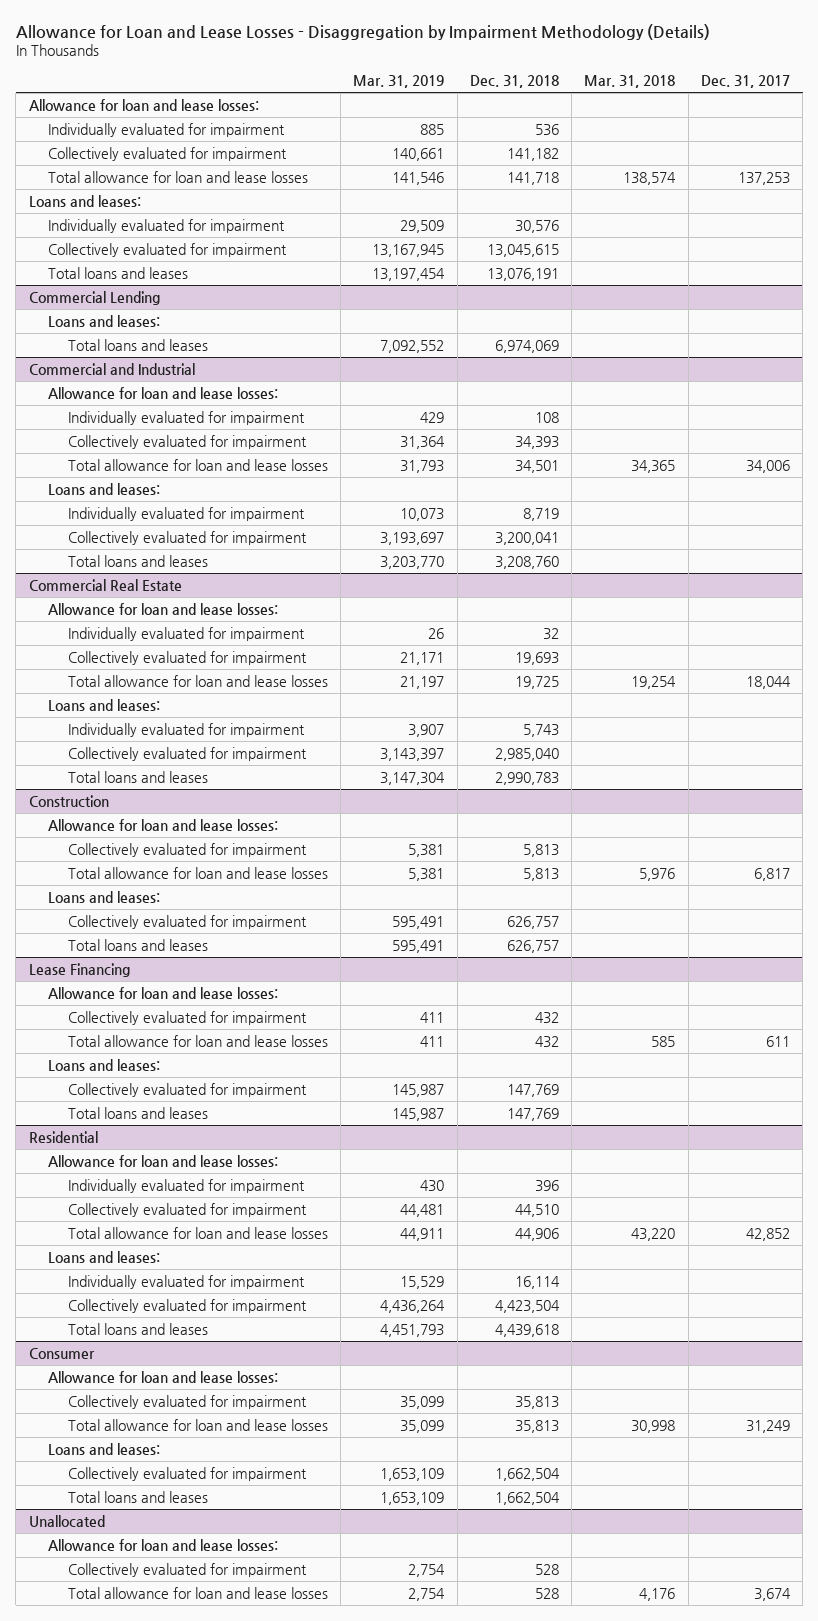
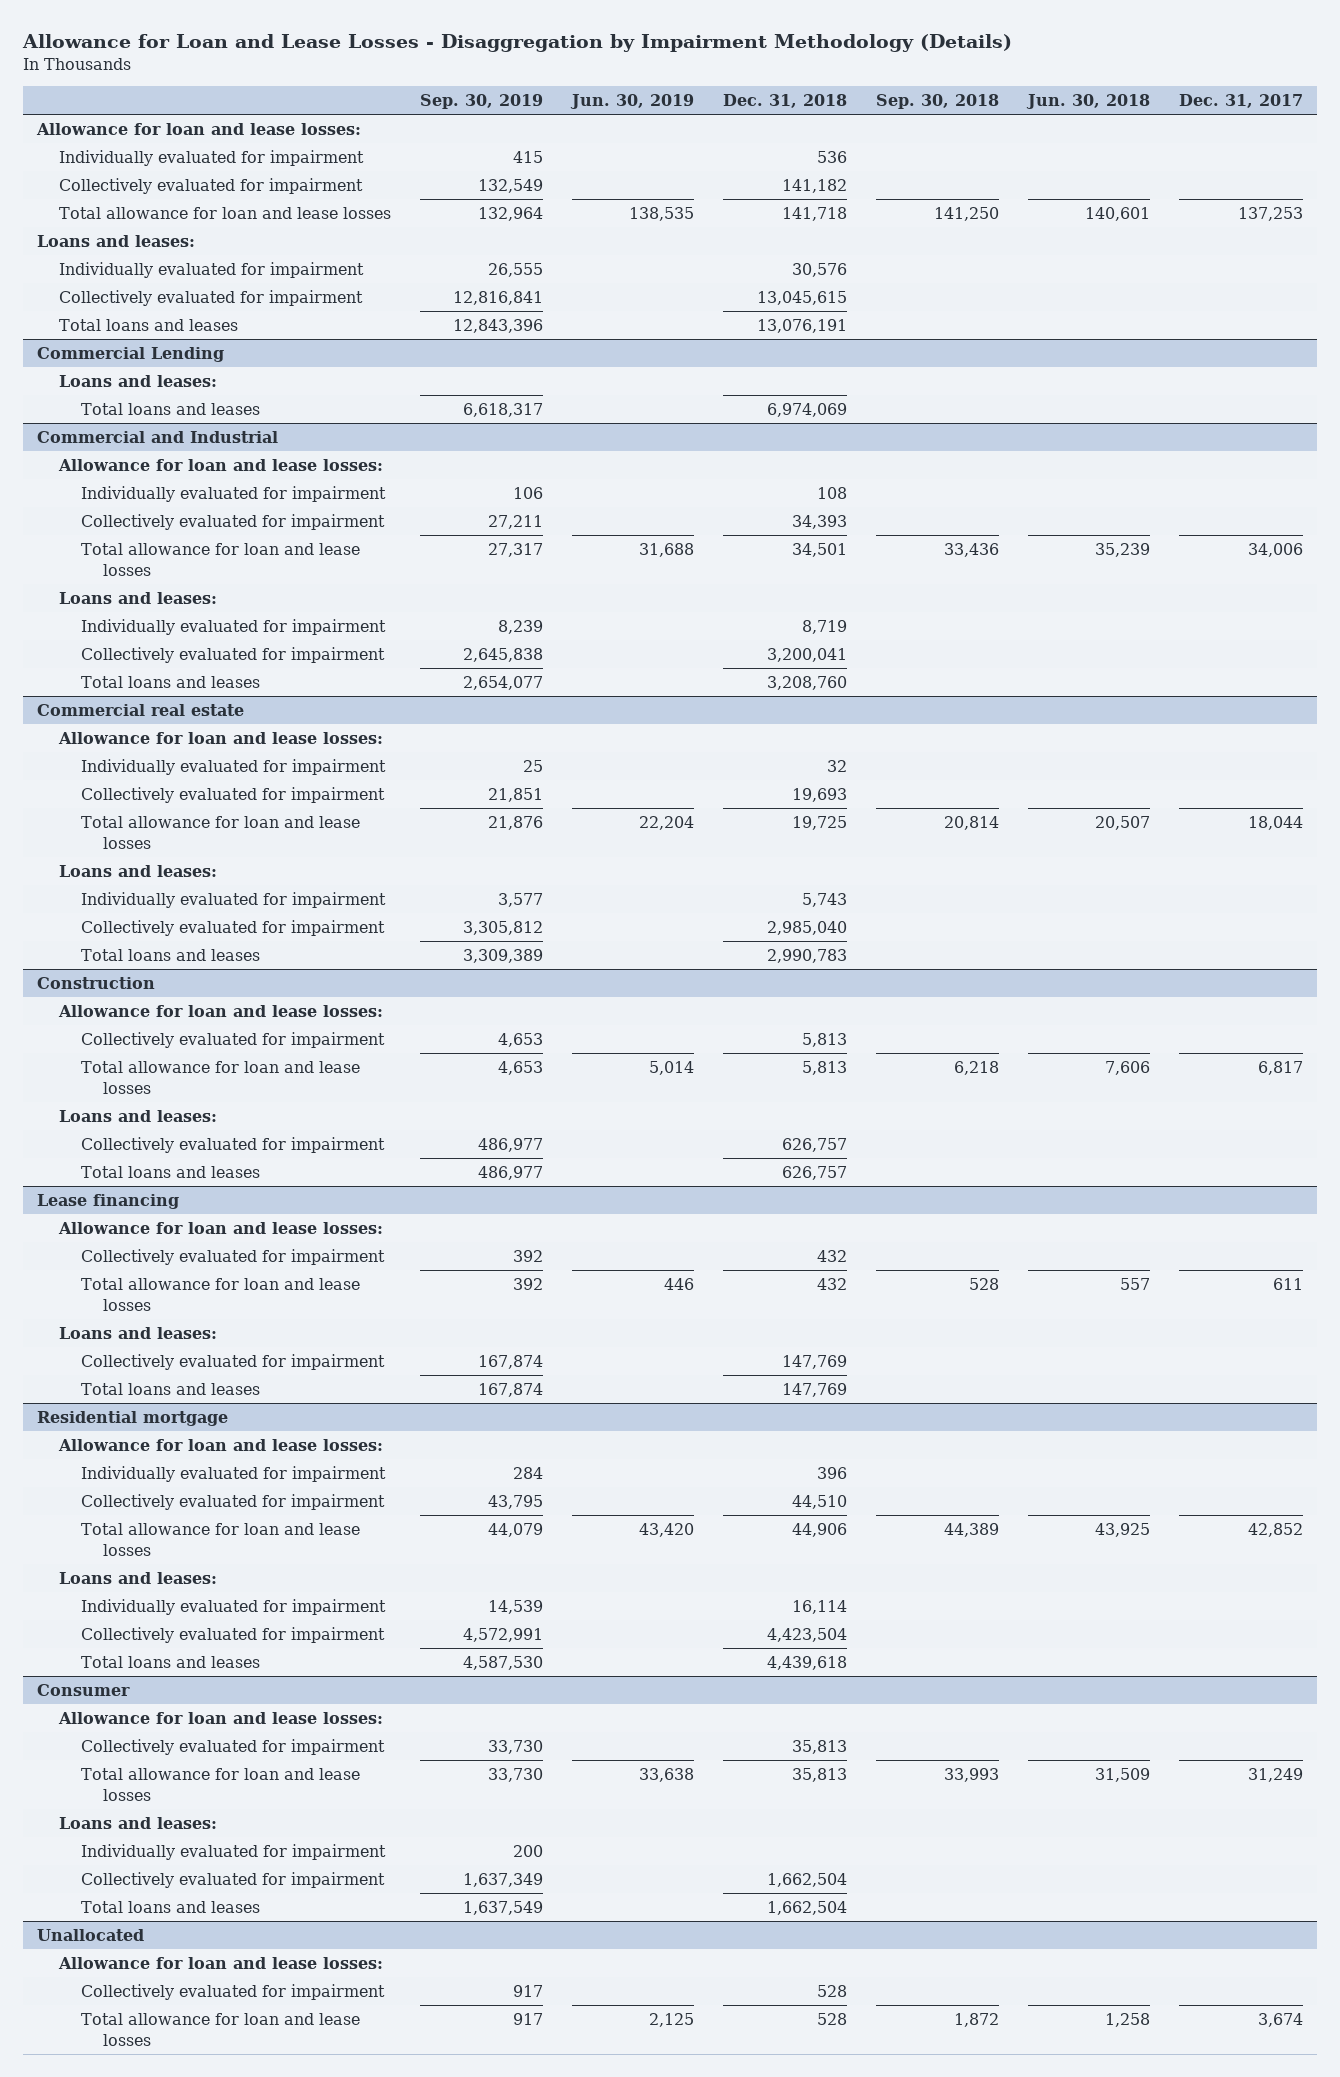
[353,75,445,89] Mar. 31, 2019 -> none
[584,75,676,89] Mar. 31, 2018 -> none
none -> [420,94,544,110] Sep. 30, 2019
none -> [569,94,694,110] Jun. 30, 2019
none -> [875,94,999,110] Sep. 30, 2018
none -> [1025,94,1150,110] Jun. 30, 2018
[28,578,182,591] Commercial Real Estate -> [37,704,245,717] Commercial real estate
[28,962,130,977] Lease Financing -> [37,1194,180,1210] Lease financing
[28,1130,98,1143] Residential -> [37,1411,229,1427] Residential mortgage
none -> [81,1844,387,1861] Individually evaluated for impairment

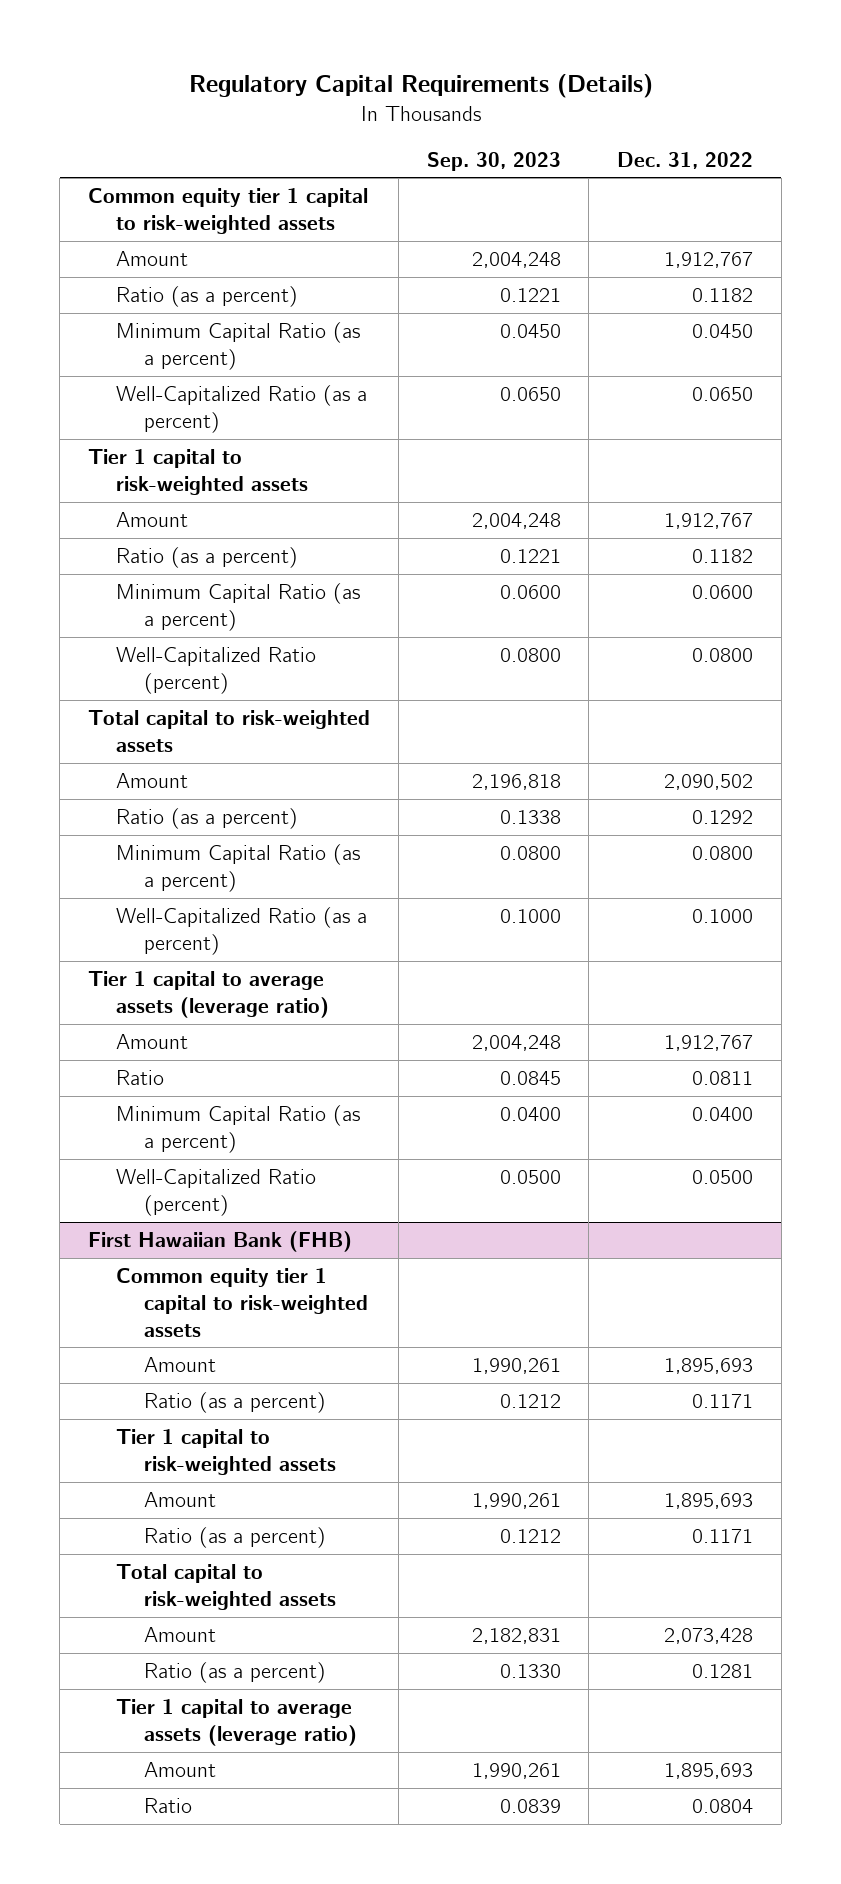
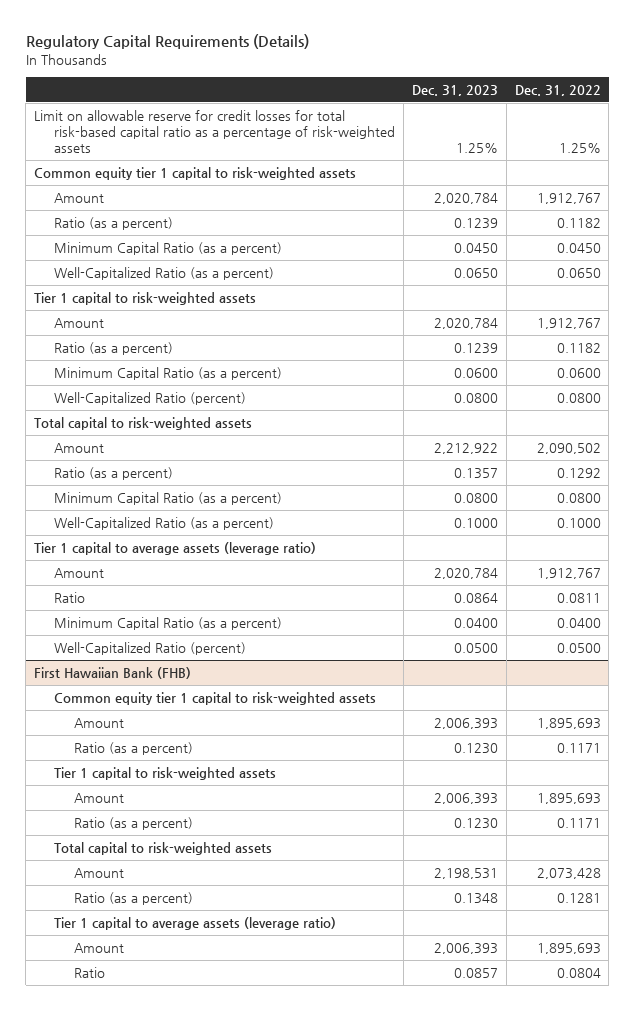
[426,151,561,171] Sep. 30, 2023 -> none
none -> [411,84,498,96] Dec. 31, 2023
none -> [34,110,396,153] Limit on allowable reserve for credit losses for total risk-based capital ratio as a percentage of risk-weighted assets

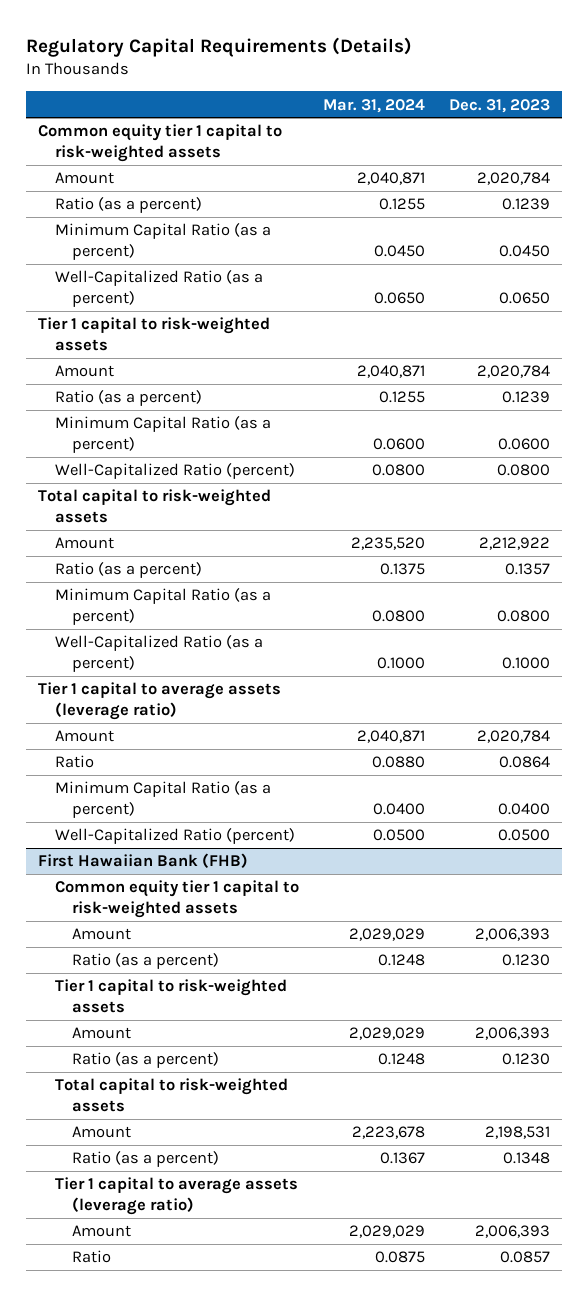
[514,84,601,96] Dec. 31, 2022 -> none
none -> [323,98,426,113] Mar. 31, 2024
[34,110,396,153] Limit on allowable reserve for credit losses for total risk-based capital ratio as a percentage of risk-weighted assets -> none

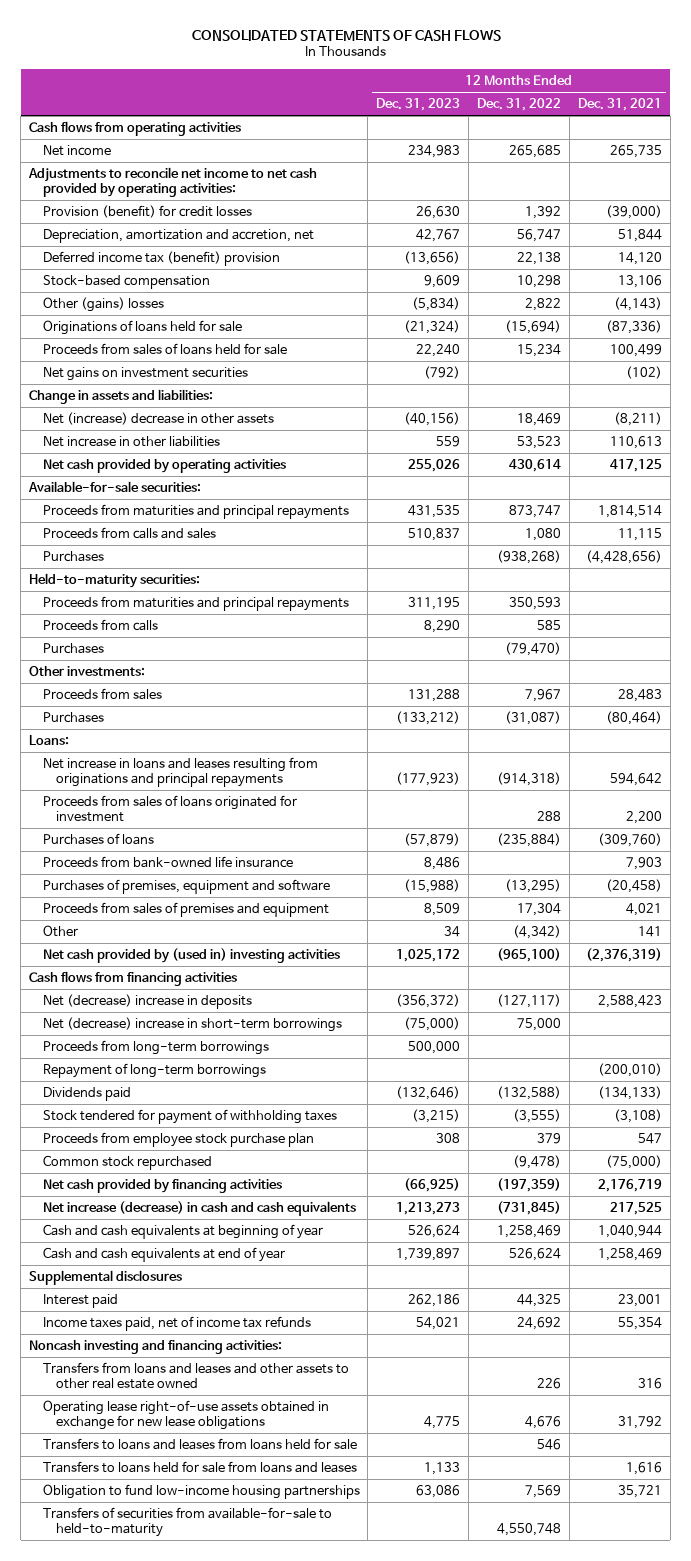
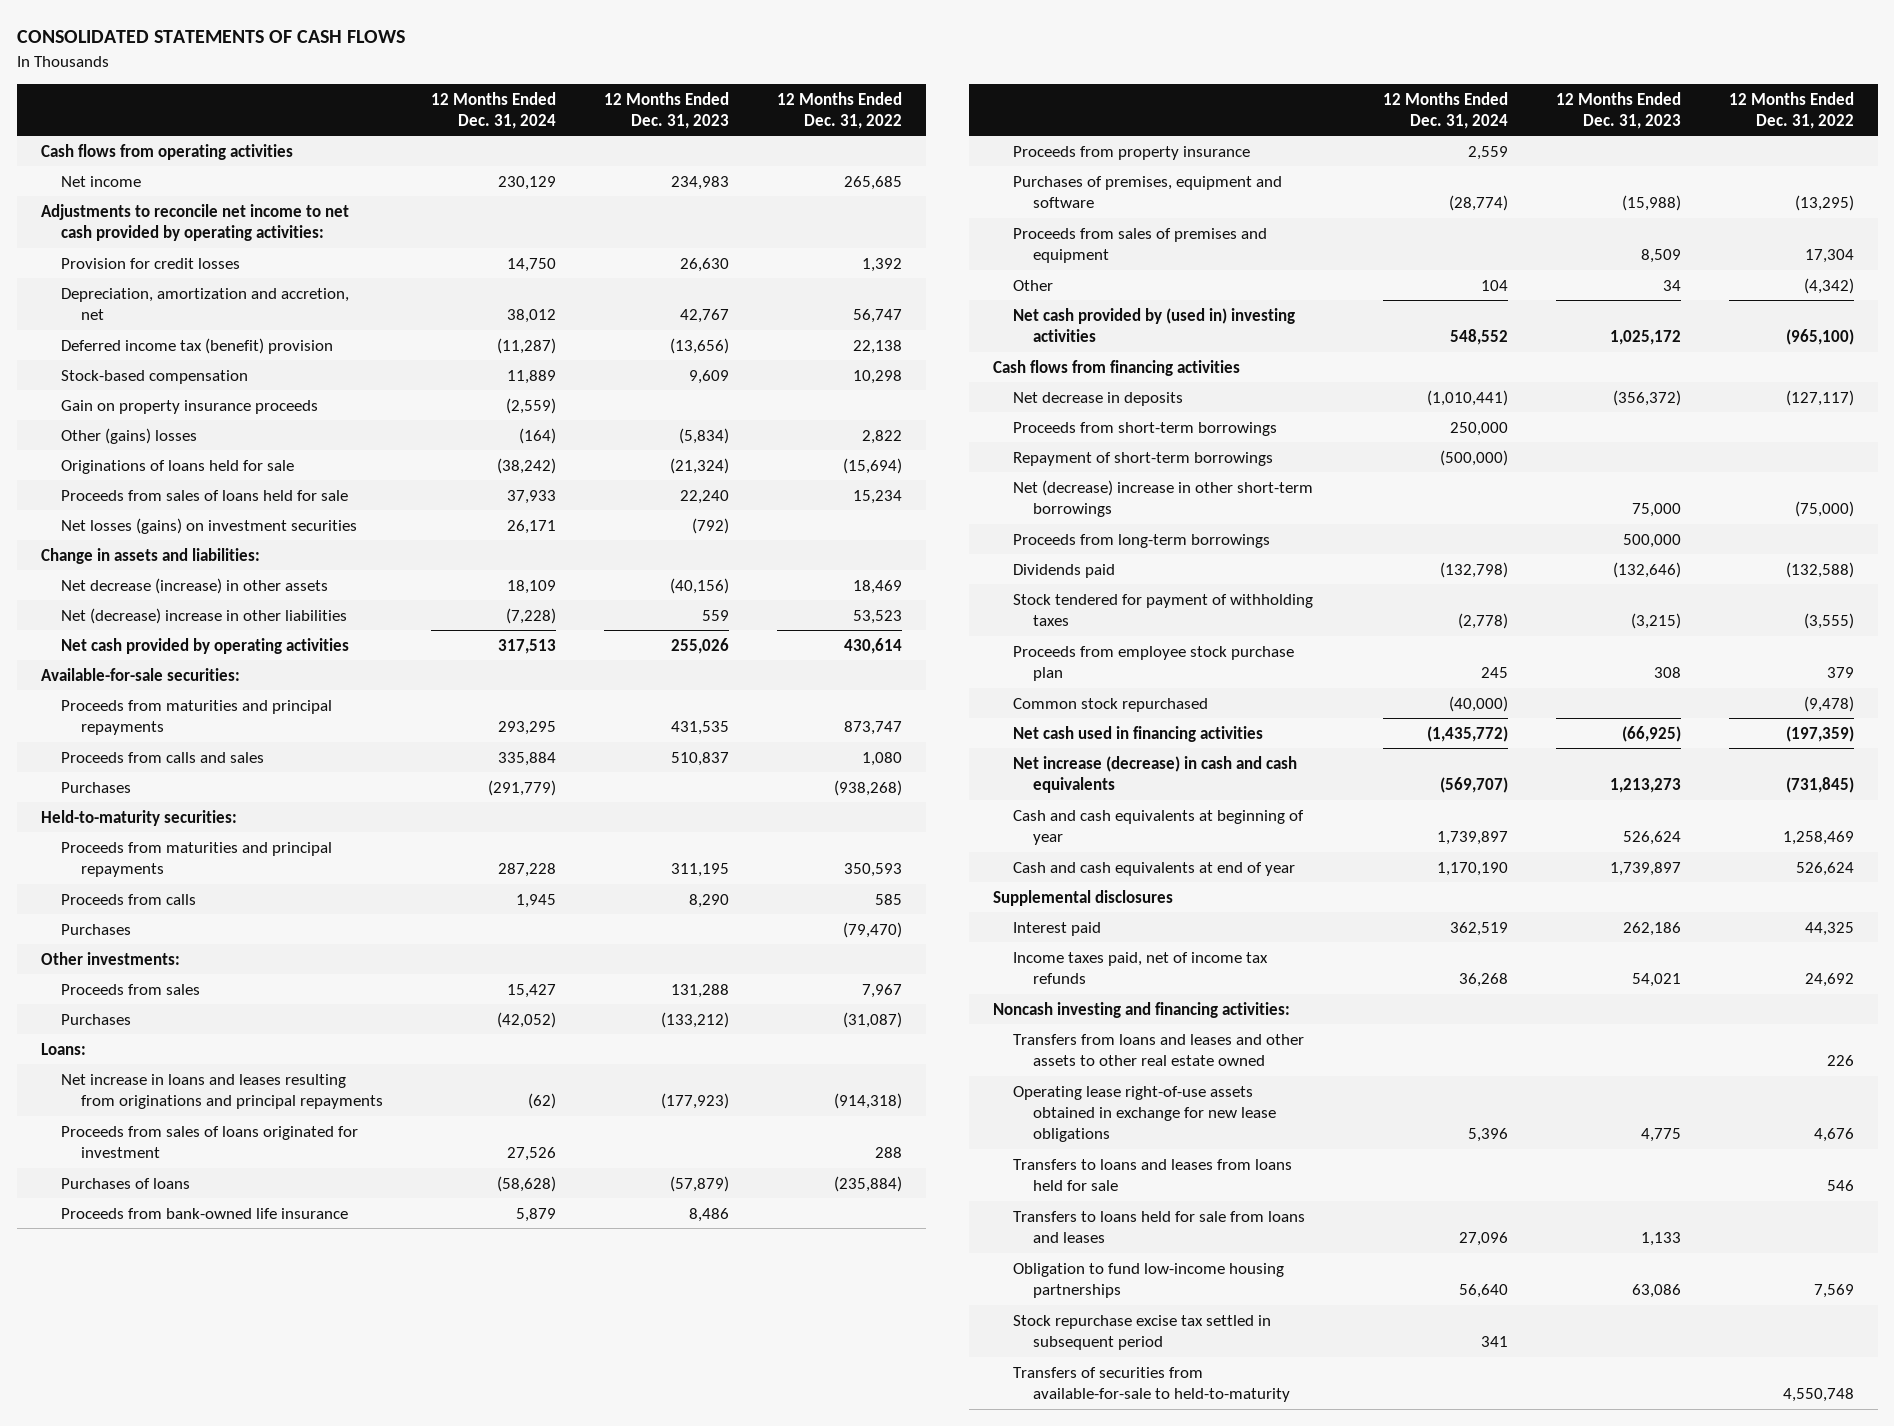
[577,98,662,112] Dec. 31, 2021 -> none
none -> [430,91,556,129] 12 Months Ended Dec. 31, 2024
[42,205,252,219] Provision (benefit) for credit losses -> [60,257,240,269] Provision for credit losses
none -> [60,399,318,414] Gain on property insurance proceeds
[42,367,248,382] Net gains on investment securities -> [60,517,357,534] Net losses (gains) on investment securities
[42,412,274,426] Net (increase) decrease in other assets -> [60,577,328,594] Net decrease (increase) in other assets
[42,436,220,448] Net increase in other liabilities -> [60,607,347,624] Net (decrease) increase in other liabilities
none -> [1012,145,1250,160] Proceeds from property insurance
[42,994,252,1010] Net (decrease) increase in deposits -> [1012,391,1183,406] Net decrease in deposits
none -> [1012,421,1277,436] Proceeds from short-term borrowings
none -> [1012,451,1273,466] Repayment of short-term borrowings
[42,1017,342,1033] Net (decrease) increase in short-term borrowings -> [1012,479,1313,518] Net (decrease) increase in other short-term borrowings
[404,1017,461,1032] (75,000) -> [1631,503,1681,518] 75,000
[517,1018,562,1032] 75,000 -> [1794,501,1854,518] (75,000)
[42,1063,266,1079] Repayment of long-term borrowings -> none
[42,1179,282,1194] Net cash provided by financing activities -> [1012,725,1263,742] Net cash used in financing activities
none -> [1012,1314,1271,1351] Stock repurchase excise tax settled in subsequent period

